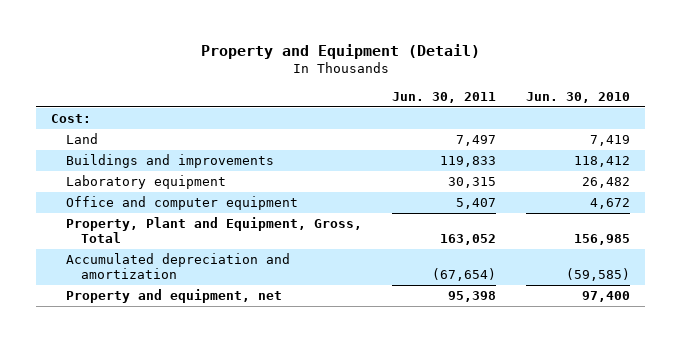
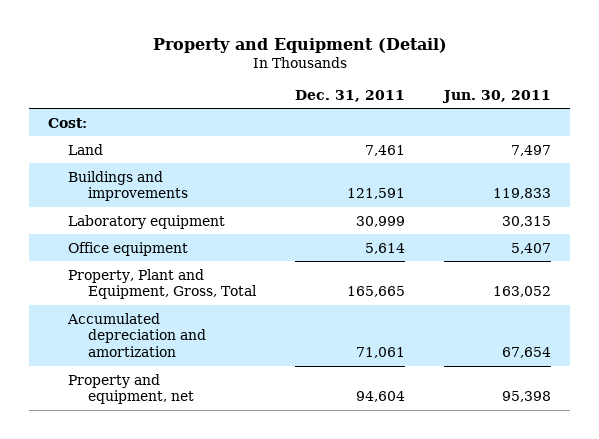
[526,91,631,103] Jun. 30, 2010 -> none
none -> [295,89,406,102] Dec. 31, 2011
[66,196,299,211] Office and computer equipment -> [68,241,189,256] Office equipment
[432,268,497,282] (67,654) -> [501,347,551,359] 67,654

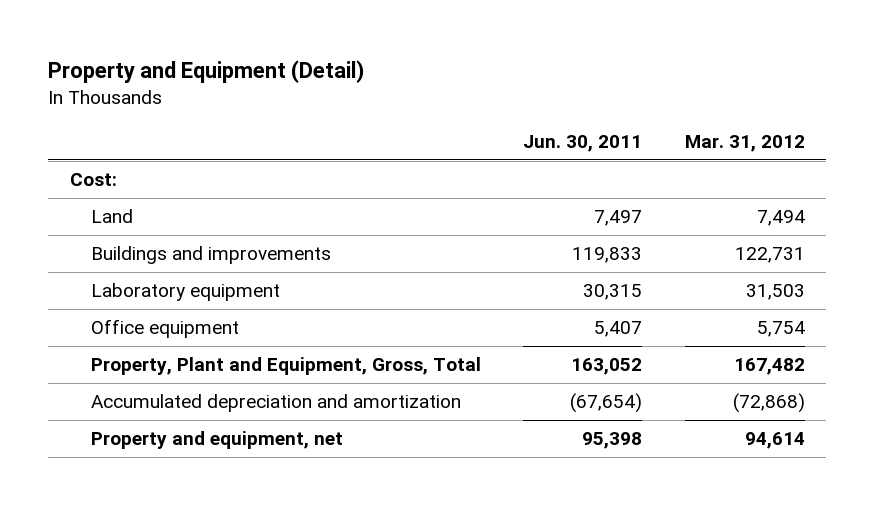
[295,89,406,102] Dec. 31, 2011 -> none
none -> [685,134,806,152] Mar. 31, 2012
[501,347,551,359] 67,654 -> [570,393,643,414] (67,654)

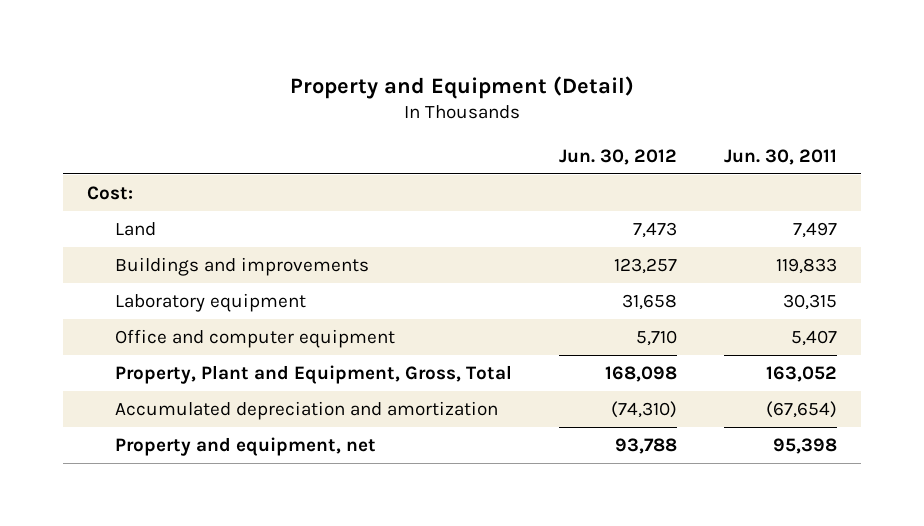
[685,134,806,152] Mar. 31, 2012 -> none
none -> [559,148,678,165] Jun. 30, 2012
[90,319,239,339] Office equipment -> [114,329,395,349] Office and computer equipment

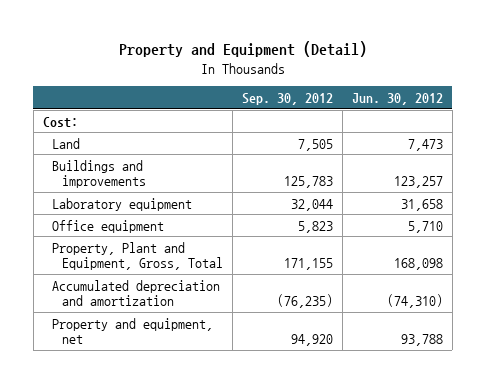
[724,148,838,165] Jun. 30, 2011 -> none
none -> [241,92,333,105] Sep. 30, 2012
[114,329,395,349] Office and computer equipment -> [52,219,165,233] Office equipment

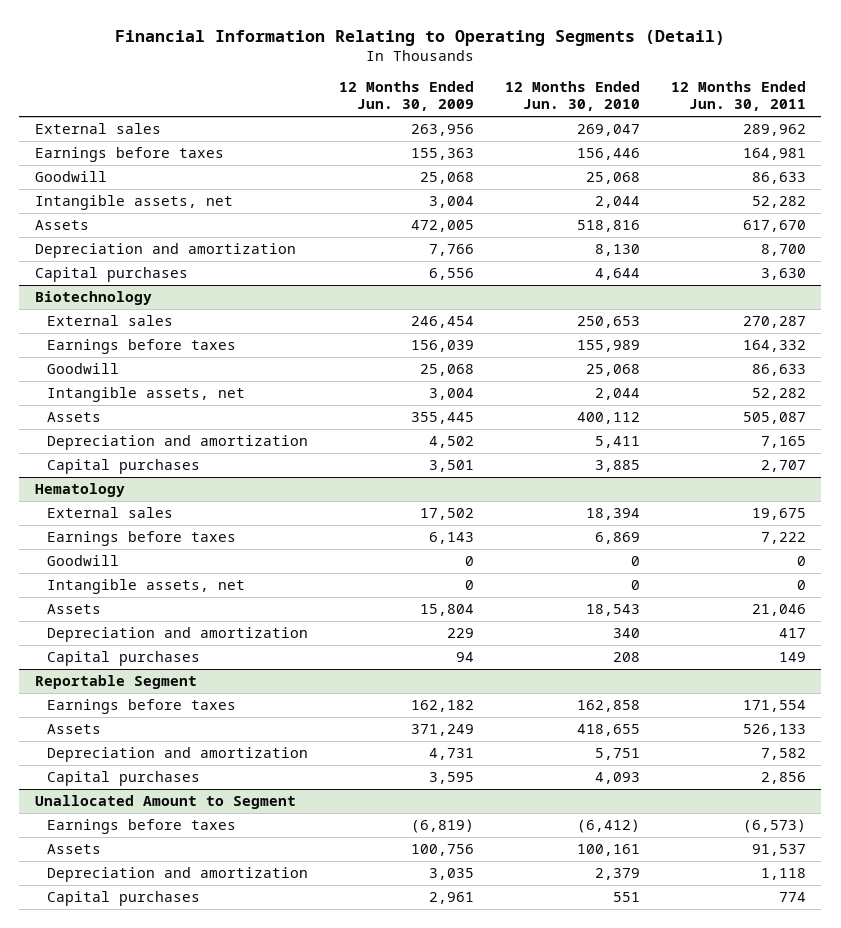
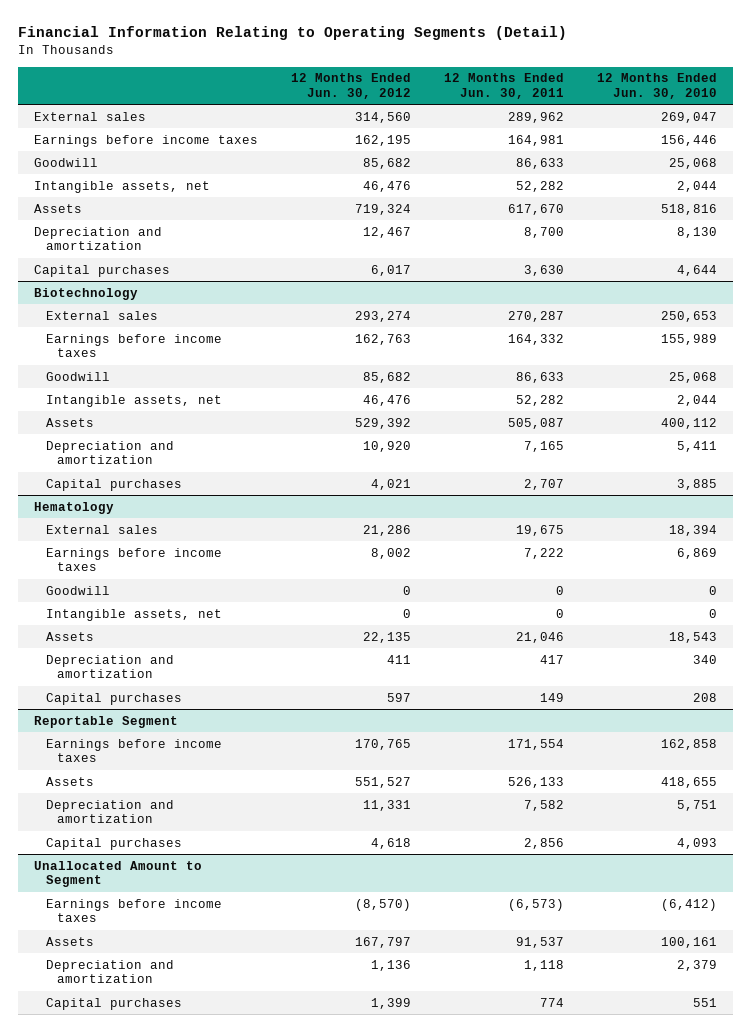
[338,81,474,112] 12 Months Ended Jun. 30, 2009 -> none
none -> [291,73,412,99] 12 Months Ended Jun. 30, 2012
[34,147,224,163] Earnings before taxes -> [34,134,259,147] Earnings before income taxes
[46,339,236,355] Earnings before taxes -> [45,333,222,358] Earnings before income taxes
[46,531,236,547] Earnings before taxes -> [45,547,222,572] Earnings before income taxes
[46,699,236,715] Earnings before taxes -> [45,738,222,763] Earnings before income taxes
[46,819,236,835] Earnings before taxes -> [45,898,222,923] Earnings before income taxes

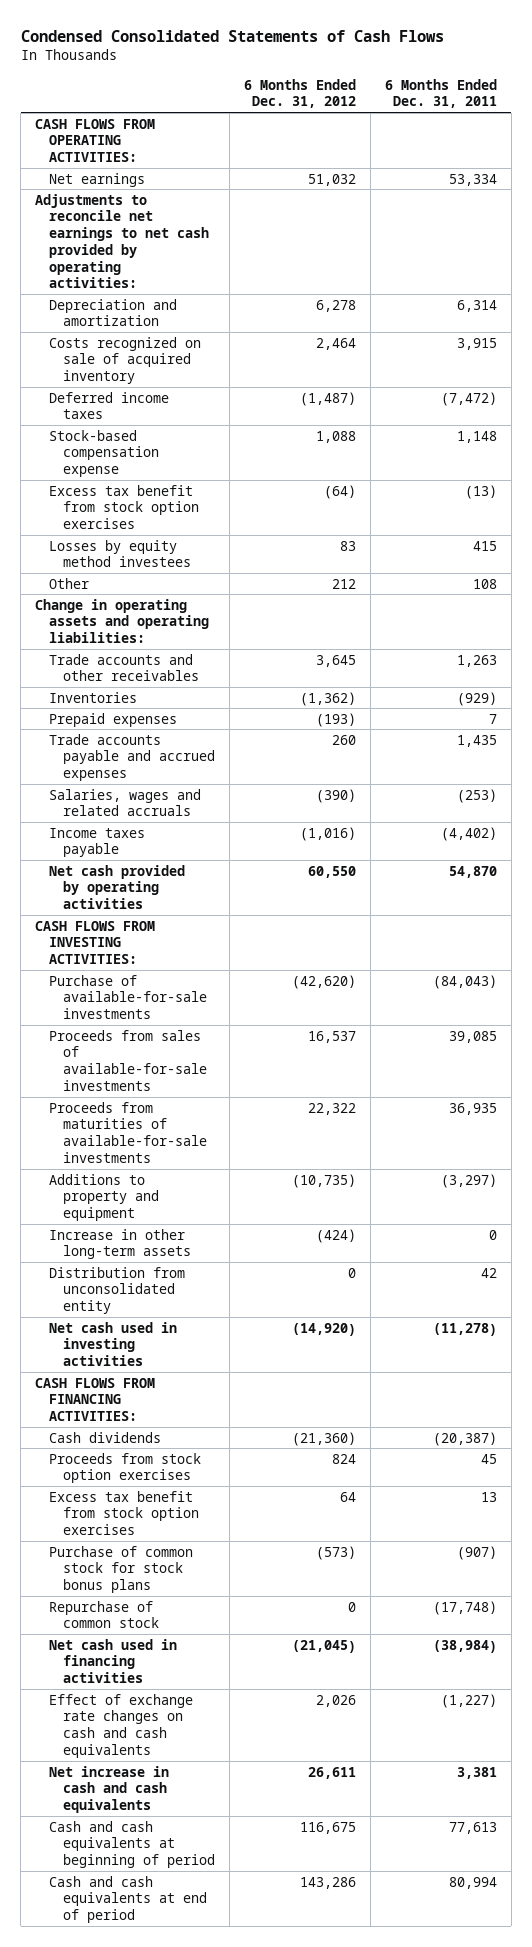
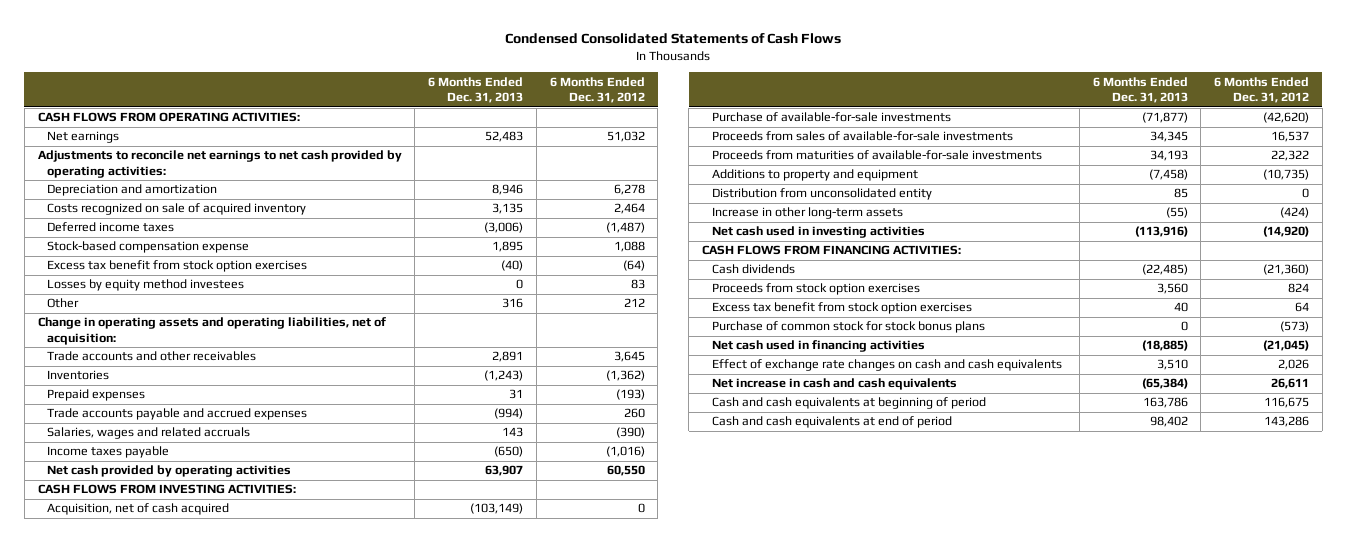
[384,78,497,109] 6 Months Ended Dec. 31, 2011 -> none
none -> [428,76,524,104] 6 Months Ended Dec. 31, 2013
[35,598,210,644] Change in operating assets and operating liabilities: -> [37,317,386,345] Change in operating assets and operating liabilities, net of acquisition:
none -> [47,503,230,516] Acquisition, net of cash acquired
[49,1228,192,1260] Increase in other long-term assets -> [711,207,903,220] Increase in other long-term assets
[49,1600,160,1629] Repurchase of common stock -> none

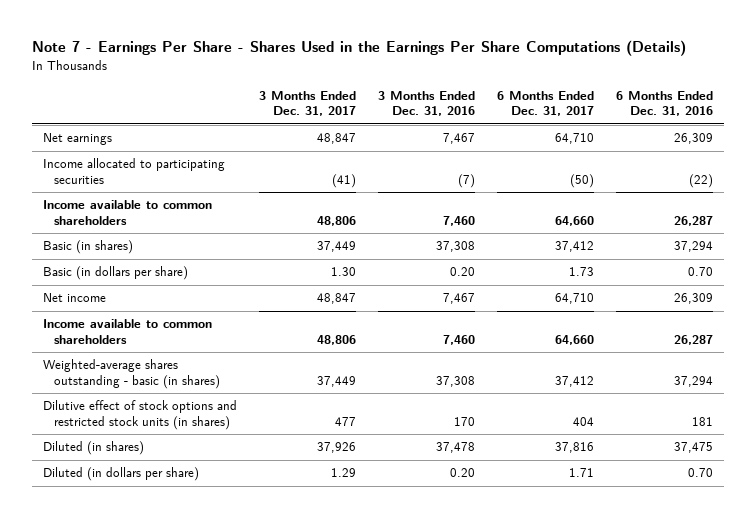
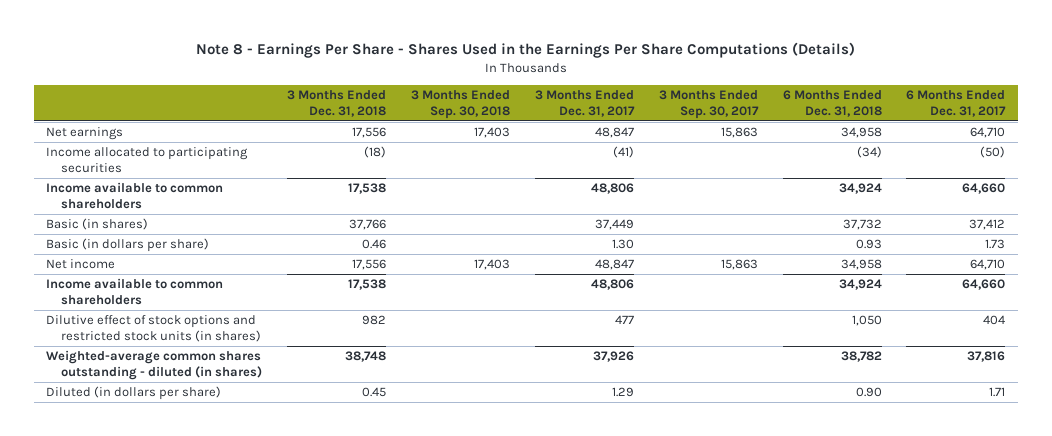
[32,40,687,57] Note 7 - Earnings Per Share - Shares Used in the Earnings Per Share Computations (Details) -> [195,42,855,59] Note 8 - Earnings Per Share - Shares Used in the Earnings Per Share Computations (Details)
[378,91,476,117] 3 Months Ended Dec. 31, 2016 -> none
[616,91,714,117] 6 Months Ended Dec. 31, 2016 -> none
none -> [287,89,387,117] 3 Months Ended Dec. 31, 2018
none -> [410,89,510,119] 3 Months Ended Sep. 30, 2018
none -> [658,89,759,119] 3 Months Ended Sep. 30, 2017
none -> [782,89,882,117] 6 Months Ended Dec. 31, 2018
[43,359,220,389] Weighted-average shares outstanding - basic (in shares) -> none
[43,441,145,456] Diluted (in shares) -> [46,350,263,381] Weighted-average common shares outstanding - diluted (in shares)

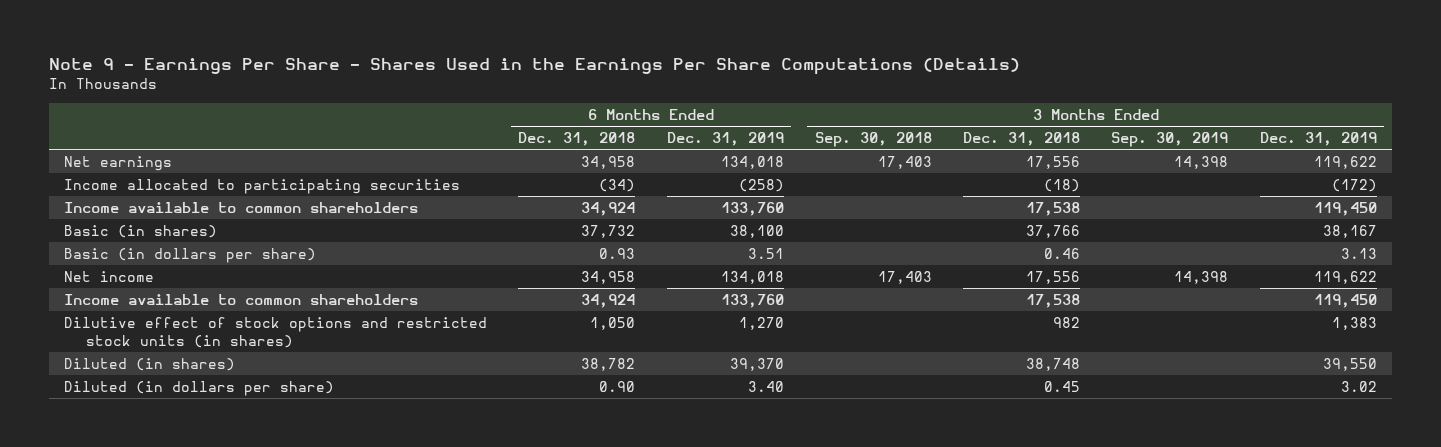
[195,42,855,59] Note 8 - Earnings Per Share - Shares Used in the Earnings Per Share Computations (Details) -> [48,58,1020,76] Note 9 - Earnings Per Share - Shares Used in the Earnings Per Share Computations (Details)
[534,89,635,117] 3 Months Ended Dec. 31, 2017 -> none
[658,89,759,119] 3 Months Ended Sep. 30, 2017 -> none
[906,89,1007,117] 6 Months Ended Dec. 31, 2017 -> none
none -> [666,132,784,147] Dec. 31, 2019
none -> [1111,132,1229,148] Sep. 30, 2019
none -> [1259,132,1377,147] Dec. 31, 2019
[46,350,263,381] Weighted-average common shares outstanding - diluted (in shares) -> [64,357,236,371] Diluted (in shares)

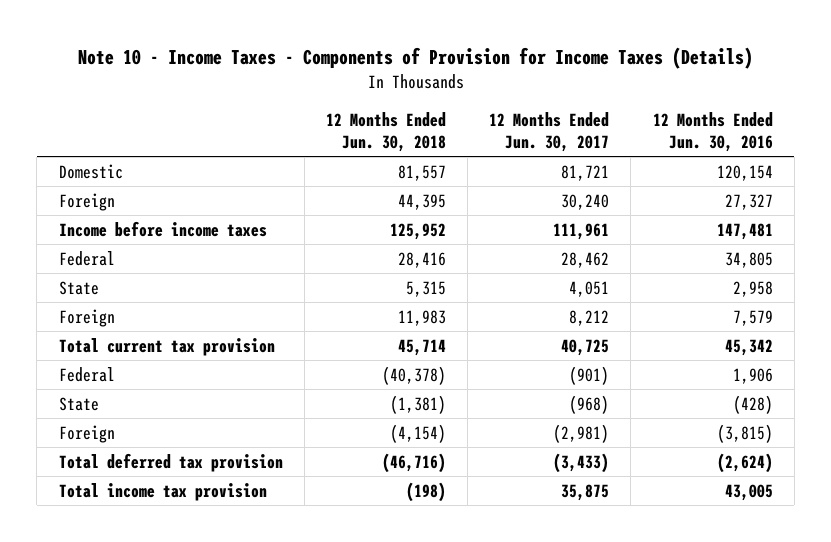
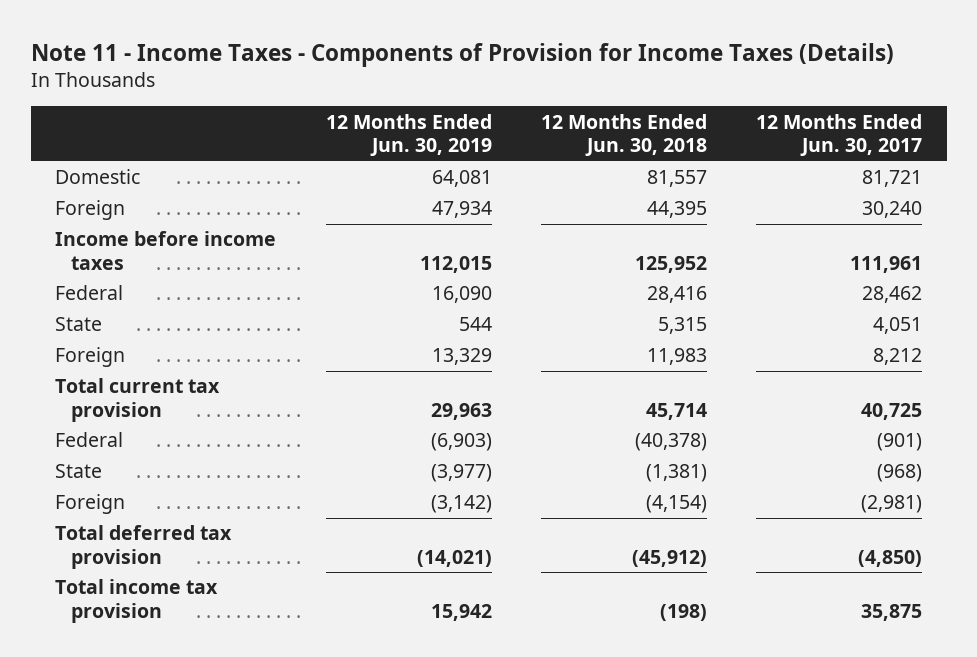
[77,47,753,70] Note 10 - Income Taxes - Components of Provision for Income Taxes (Details) -> [30,42,894,67] Note 11 - Income Taxes - Components of Provision for Income Taxes (Details)
[652,111,773,153] 12 Months Ended Jun. 30, 2016 -> none
none -> [325,113,492,157] 12 Months Ended Jun. 30, 2019
[381,452,446,473] (46,716) -> [631,549,707,567] (45,912)
[553,452,610,473] (3,433) -> [857,549,922,567] (4,850)

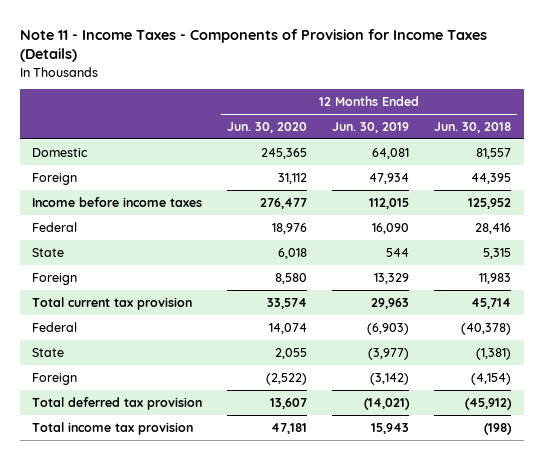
[755,113,922,157] 12 Months Ended Jun. 30, 2017 -> none
none -> [227,121,308,133] Jun. 30, 2020
[430,603,492,621] 15,942 -> [371,422,410,434] 15,943

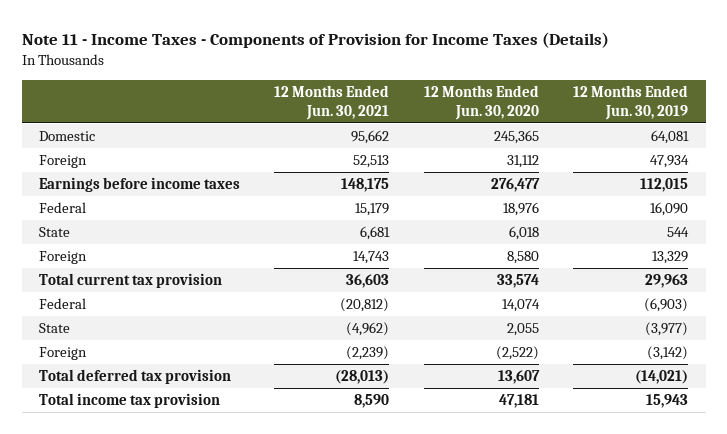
[434,121,512,133] Jun. 30, 2018 -> none
none -> [274,85,390,120] 12 Months Ended Jun. 30, 2021
[32,196,203,207] Income before income taxes -> [38,177,240,193] Earnings before income taxes

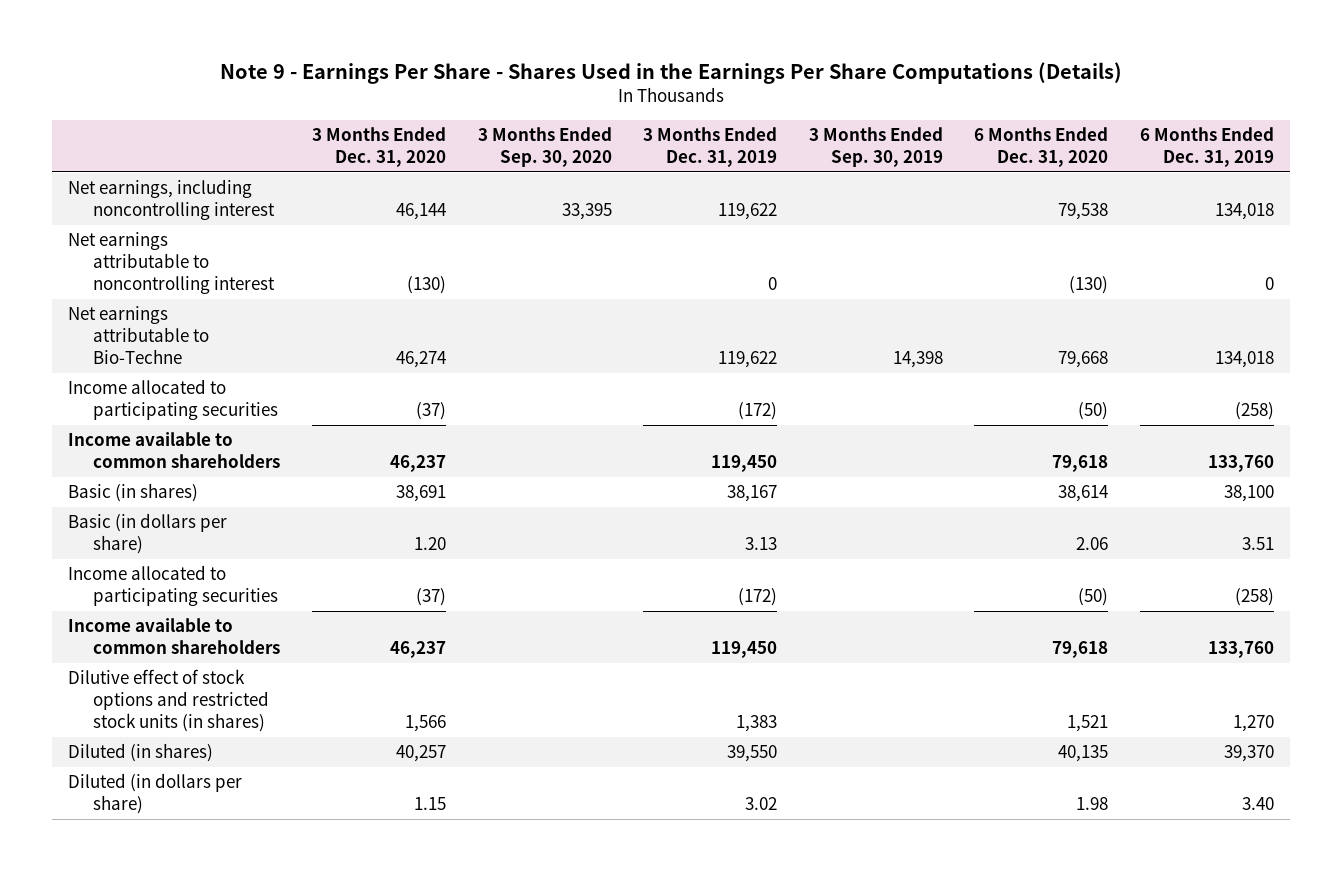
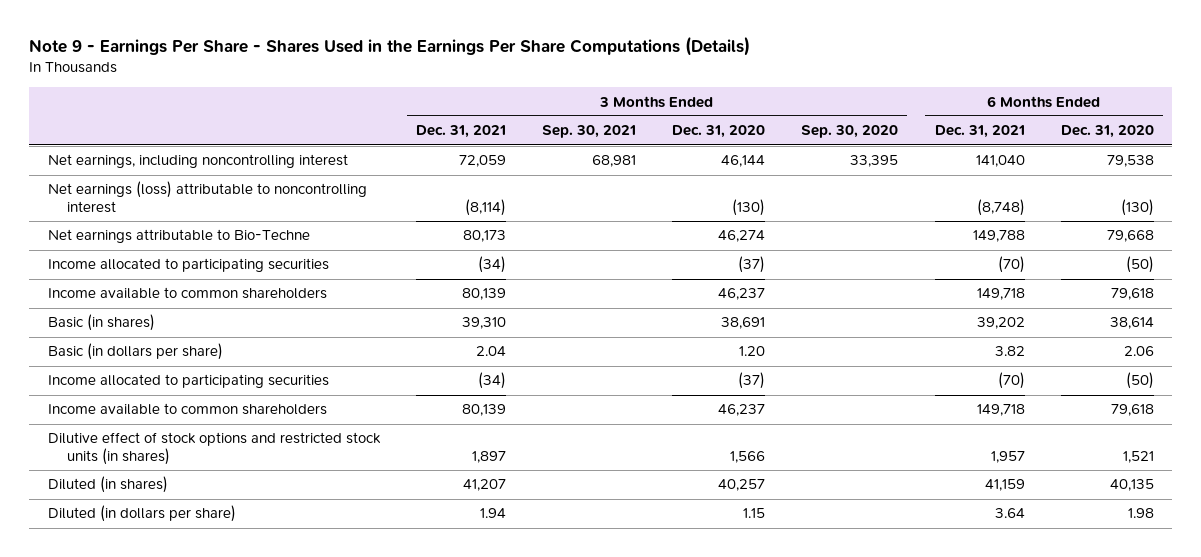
[643,126,778,167] 3 Months Ended Dec. 31, 2019 -> none
[808,126,943,167] 3 Months Ended Sep. 30, 2019 -> none
[1140,126,1275,167] 6 Months Ended Dec. 31, 2019 -> none
none -> [415,125,506,139] Dec. 31, 2021
none -> [541,125,636,139] Sep. 30, 2021
none -> [934,125,1025,139] Dec. 31, 2021
[68,232,276,295] Net earnings attributable to noncontrolling interest -> [47,181,367,213] Net earnings (loss) attributable to noncontrolling interest

